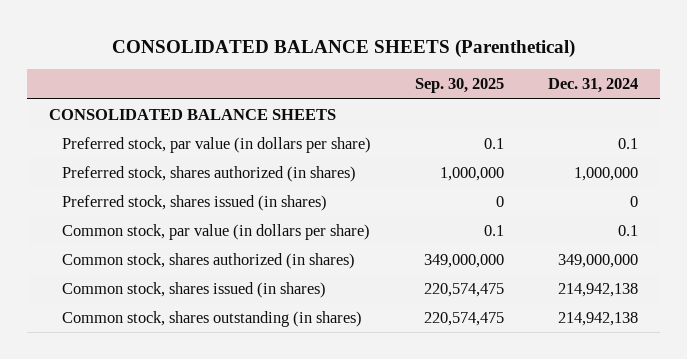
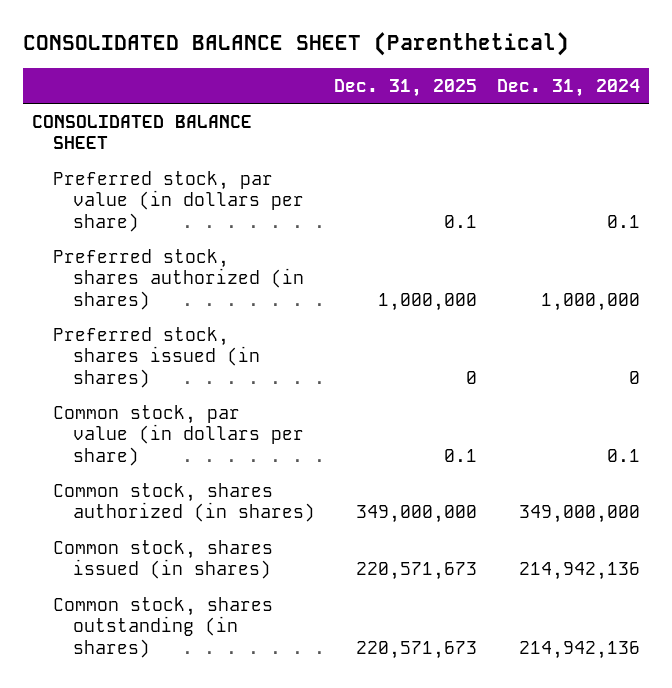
[111,38,575,58] CONSOLIDATED BALANCE SHEETS (Parenthetical) -> [22,32,569,57] CONSOLIDATED BALANCE SHEET (Parenthetical)
[414,78,504,94] Sep. 30, 2025 -> none
none -> [334,78,478,97] Dec. 31, 2025
[48,109,336,121] CONSOLIDATED BALANCE SHEETS -> [32,114,253,150] CONSOLIDATED BALANCE SHEET
[558,283,639,298] 214,942,138 -> [518,562,640,581] 214,942,136
[558,312,639,327] 214,942,138 -> [518,640,640,659] 214,942,136

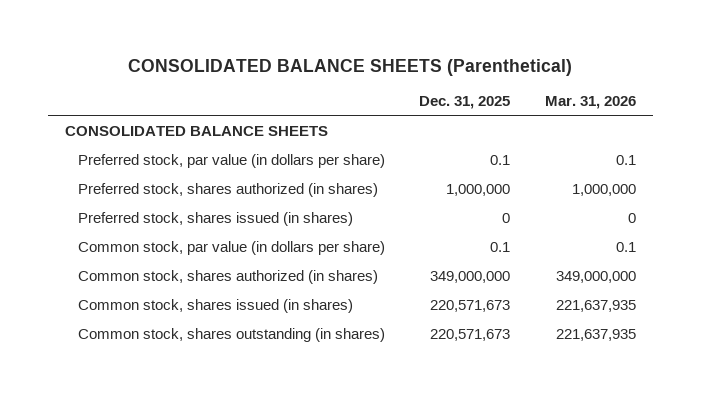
[22,32,569,57] CONSOLIDATED BALANCE SHEET (Parenthetical) -> [128,58,573,76] CONSOLIDATED BALANCE SHEETS (Parenthetical)
[496,78,640,97] Dec. 31, 2024 -> none
none -> [544,96,636,110] Mar. 31, 2026
[32,114,253,150] CONSOLIDATED BALANCE SHEET -> [65,125,329,136] CONSOLIDATED BALANCE SHEETS

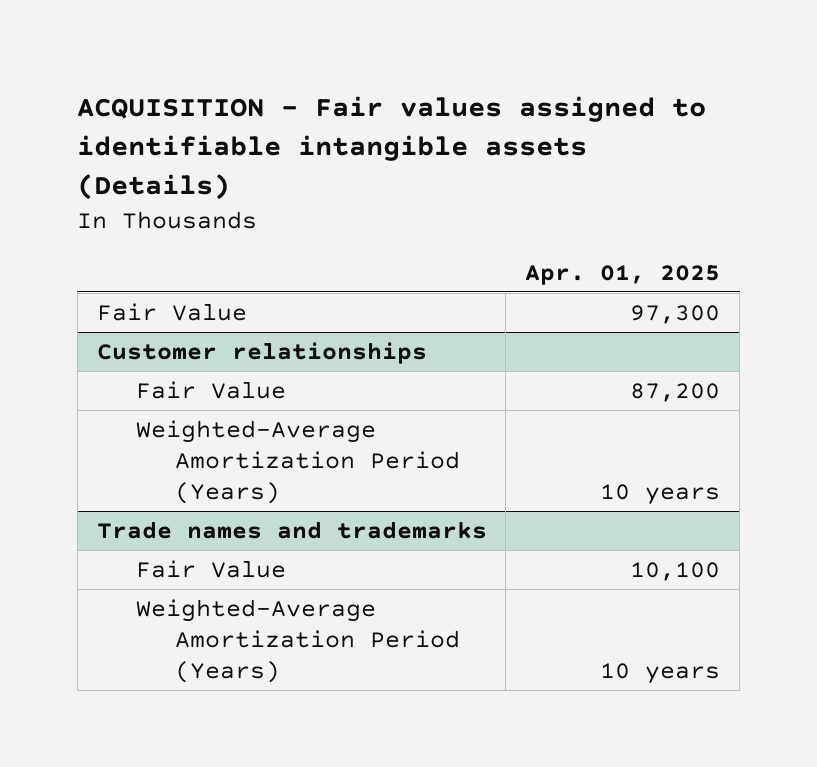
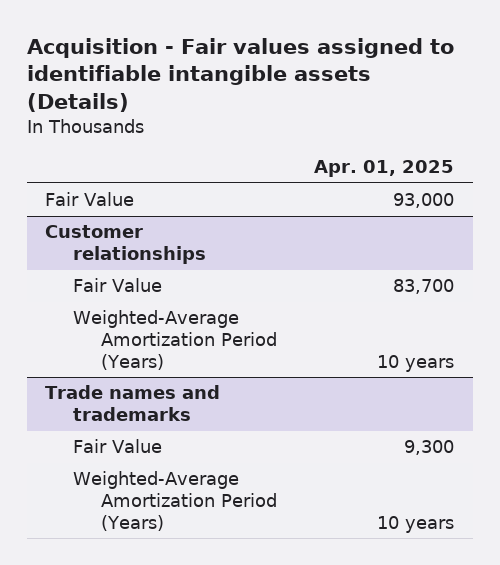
[77,96,707,200] ACQUISITION - Fair values assigned to identifiable intangible assets (Details) -> [26,38,454,112] Acquisition - Fair values assigned to identifiable intangible assets (Details)
[630,304,721,324] 97,300 -> [393,193,455,209] 93,000
[630,382,721,402] 87,200 -> [393,279,455,295] 83,700
[630,561,721,581] 10,100 -> [404,440,455,456] 9,300

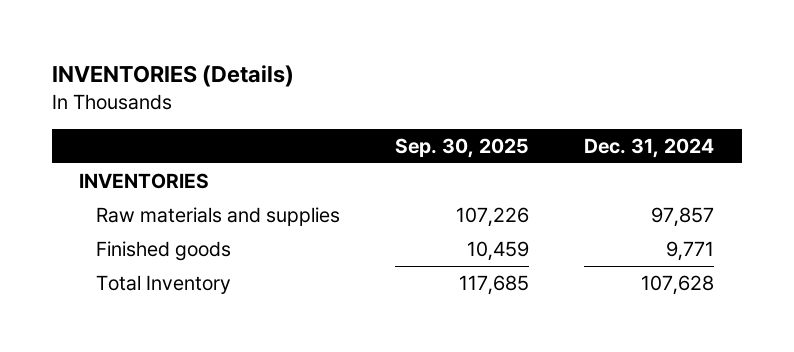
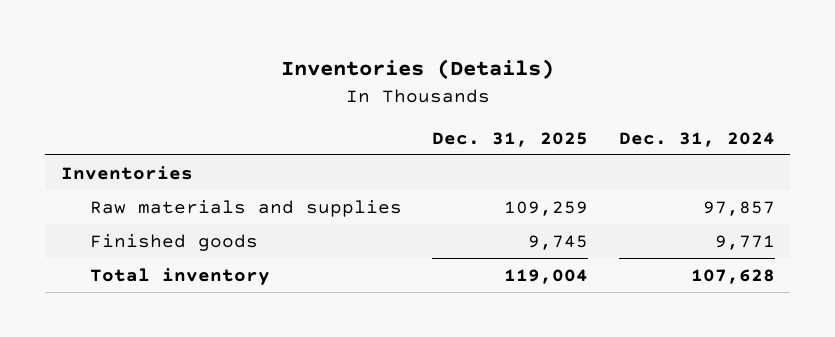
[51,65,294,88] INVENTORIES (Details) -> [280,59,554,80] Inventories (Details)
[395,137,530,158] Sep. 30, 2025 -> none
none -> [432,131,589,147] Dec. 31, 2025
[79,172,210,189] INVENTORIES -> [60,165,193,180] Inventories
[96,274,232,294] Total Inventory -> [89,267,270,285] Total inventory

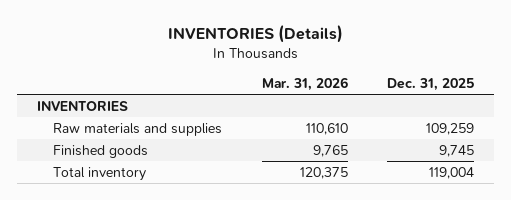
[280,59,554,80] Inventories (Details) -> [167,24,343,43] INVENTORIES (Details)
[618,131,775,147] Dec. 31, 2024 -> none
none -> [261,76,348,91] Mar. 31, 2026
[60,165,193,180] Inventories -> [36,100,128,111] INVENTORIES

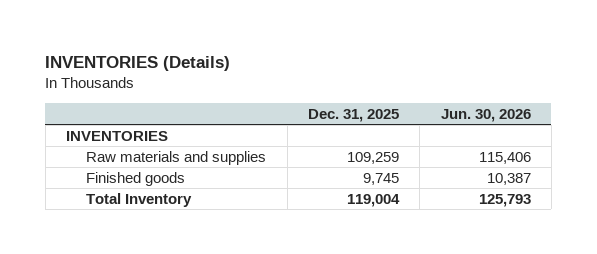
[261,76,348,91] Mar. 31, 2026 -> none
none -> [440,108,531,122] Jun. 30, 2026
[53,166,147,181] Total inventory -> [86,192,193,207] Total Inventory

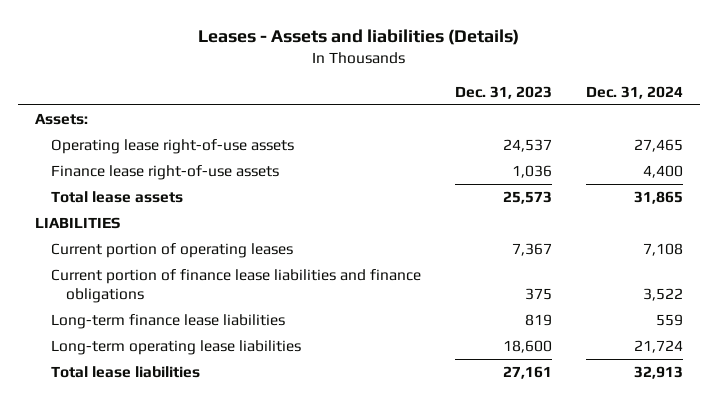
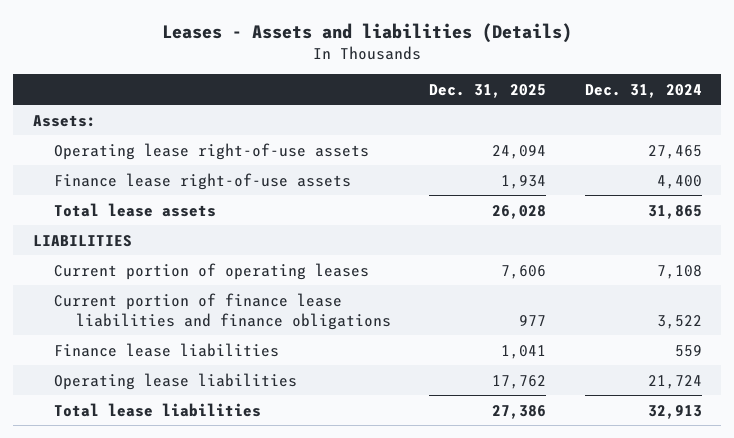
[454,85,552,99] Dec. 31, 2023 -> none
none -> [429,83,547,98] Dec. 31, 2025
[50,314,285,330] Long-term finance lease liabilities -> [54,342,280,357] Finance lease liabilities
[50,340,301,356] Long-term operating lease liabilities -> [54,372,298,390] Operating lease liabilities

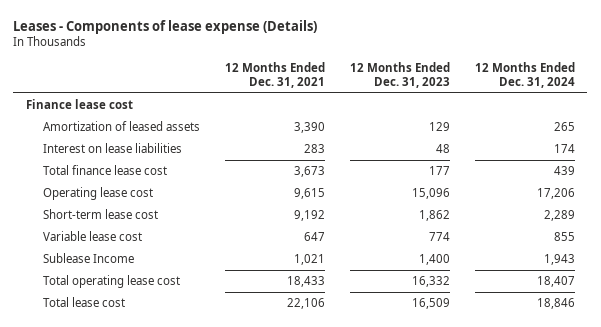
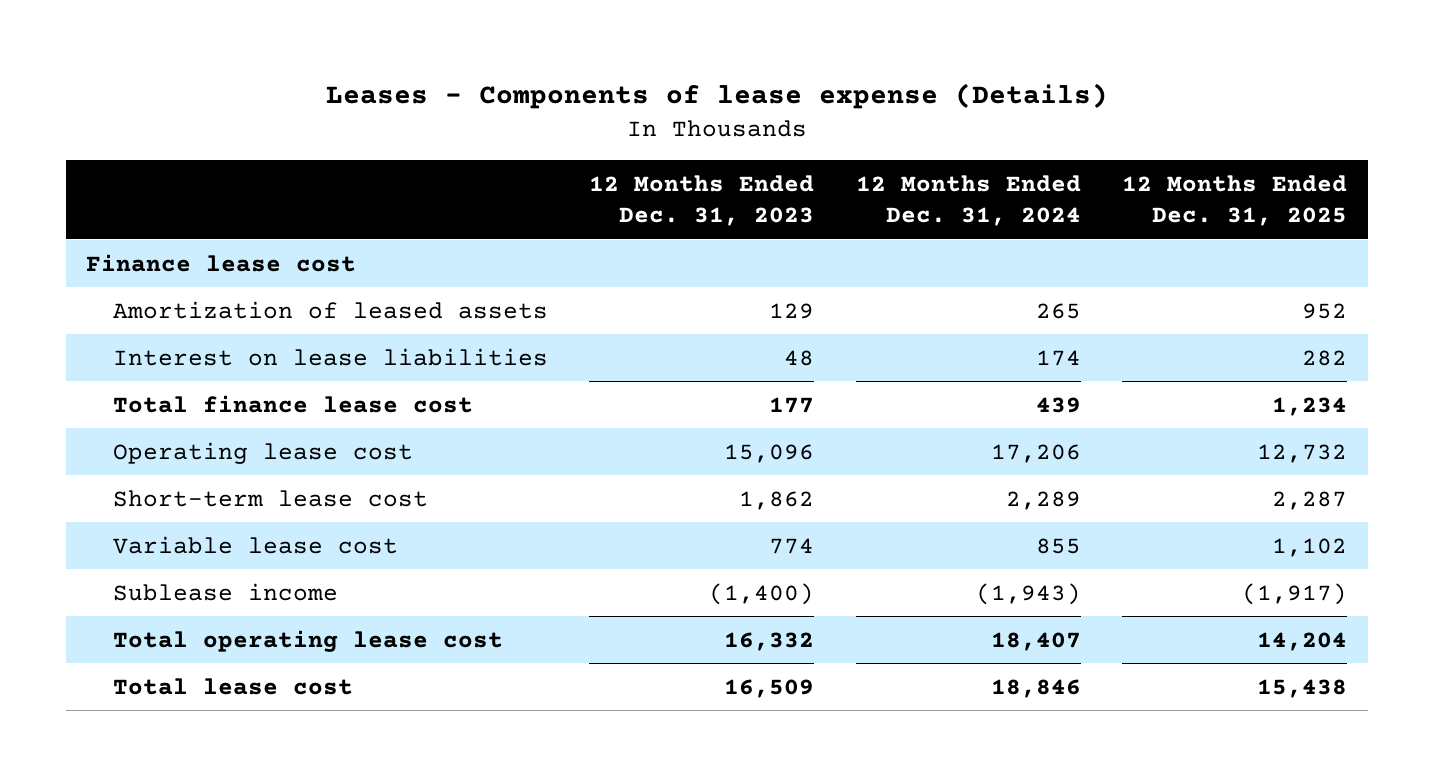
[225,62,326,89] 12 Months Ended Dec. 31, 2021 -> none
none -> [1122,175,1348,227] 12 Months Ended Dec. 31, 2025
[43,252,135,263] Sublease Income -> [112,582,338,601] Sublease income
[419,253,451,265] 1,400 -> [709,582,815,605] (1,400)
[543,253,575,265] 1,943 -> [975,582,1081,605] (1,943)

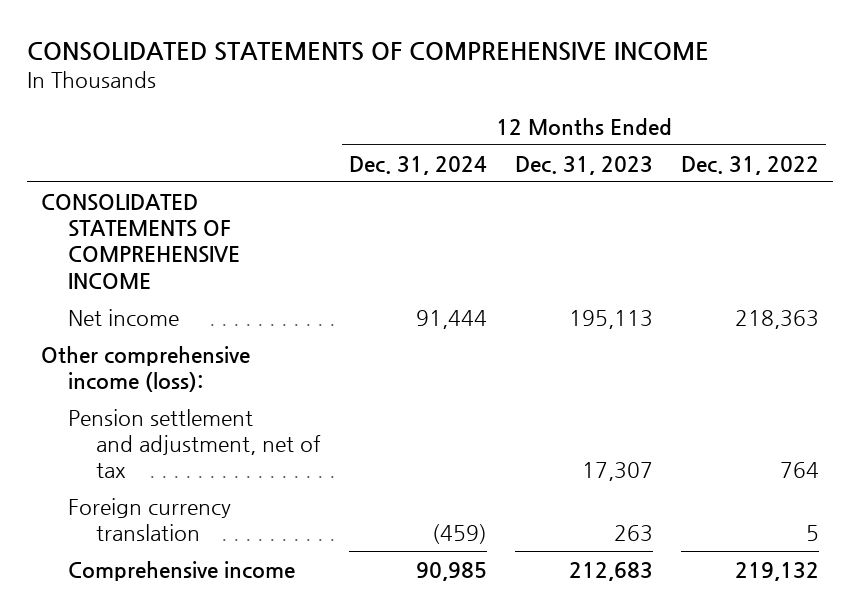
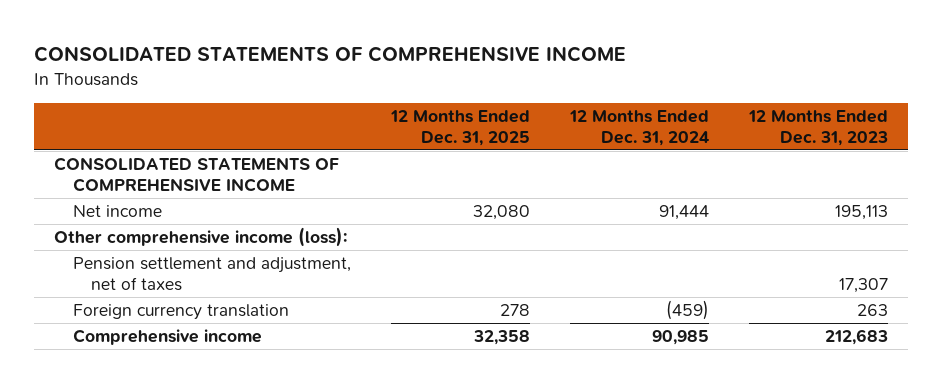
[681,155,820,175] Dec. 31, 2022 -> none
none -> [389,109,530,146] 12 Months Ended Dec. 31, 2025
[68,408,322,479] Pension settlement and adjustment, net of tax -> [72,257,351,292] Pension settlement and adjustment, net of taxes

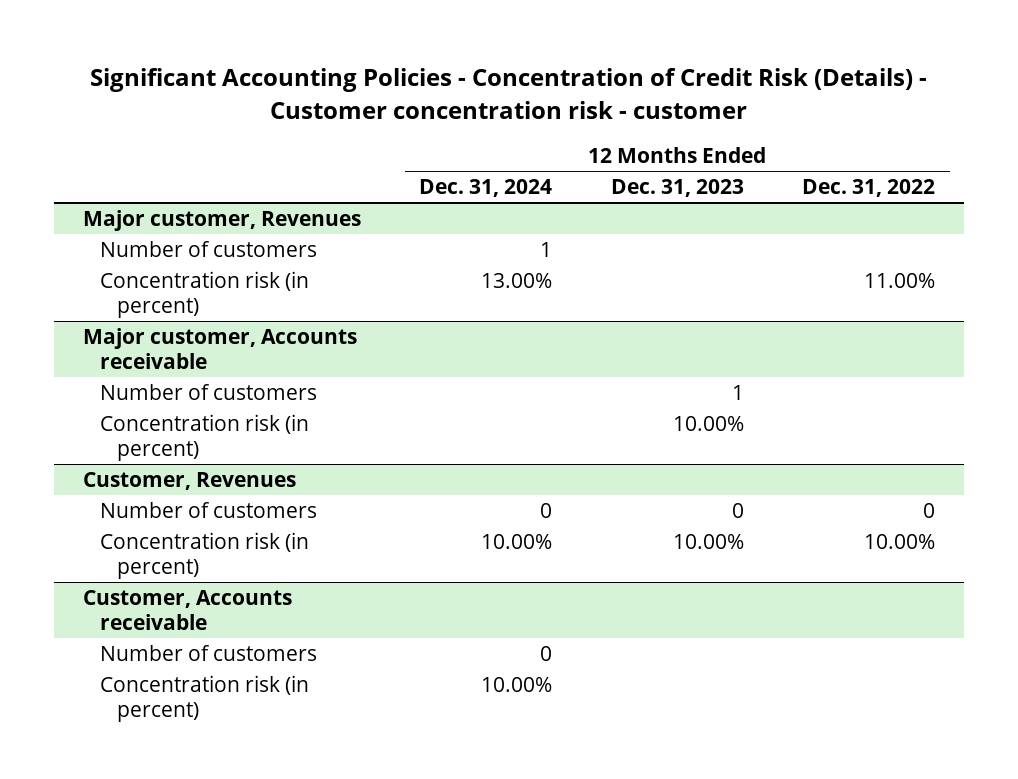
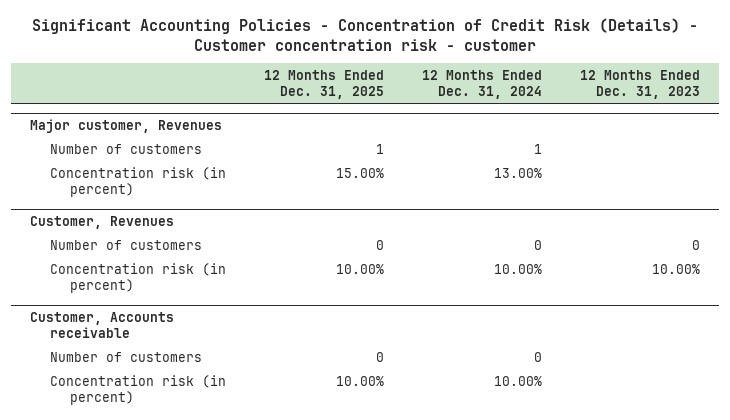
[802,179,936,198] Dec. 31, 2022 -> none
none -> [264,70,385,100] 12 Months Ended Dec. 31, 2025
[82,328,357,370] Major customer, Accounts receivable -> none
[99,384,317,401] Number of customers -> none
[99,414,309,462] Concentration risk (in percent) -> none

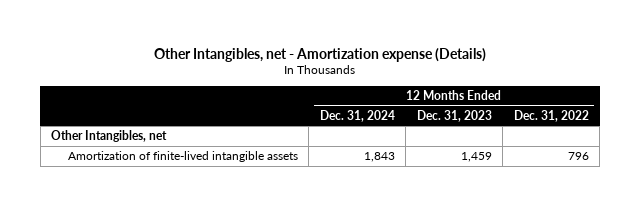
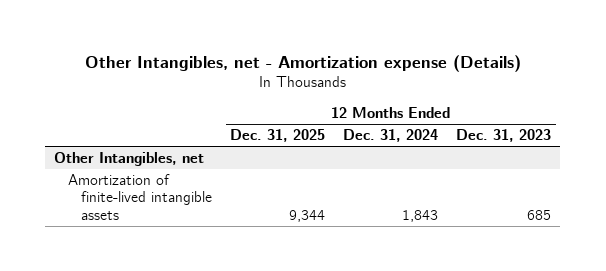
[513,109,589,122] Dec. 31, 2022 -> none
none -> [230,129,326,143] Dec. 31, 2025
[460,151,492,162] 1,459 -> [527,209,552,220] 685

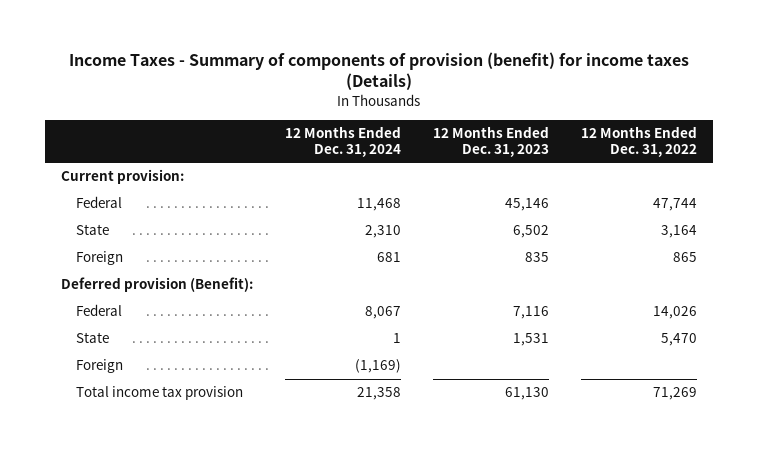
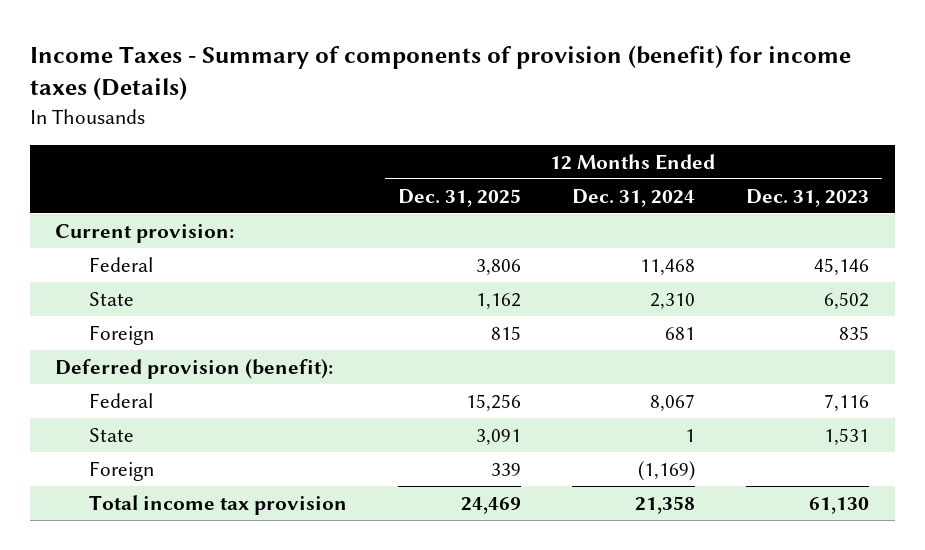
[580,126,697,157] 12 Months Ended Dec. 31, 2022 -> none
none -> [397,188,521,207] Dec. 31, 2025
[60,277,253,293] Deferred provision (Benefit): -> [55,358,334,379] Deferred provision (benefit):

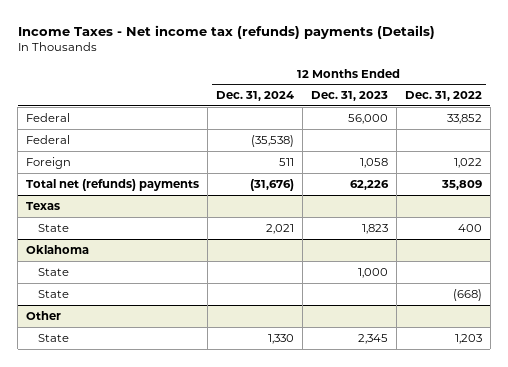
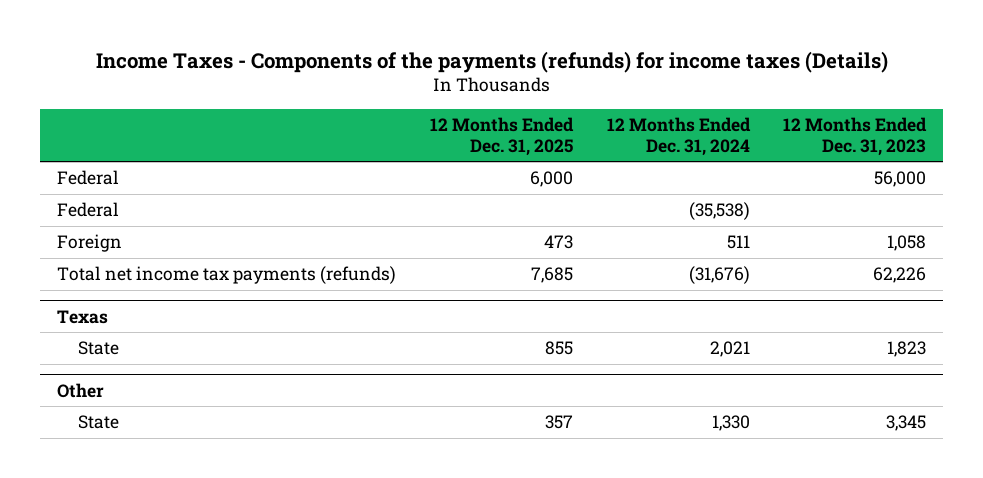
[17,24,435,39] Income Taxes - Net income tax (refunds) payments (Details) -> [95,50,888,73] Income Taxes - Components of the payments (refunds) for income taxes (Details)
[404,91,482,102] Dec. 31, 2022 -> none
none -> [429,117,574,156] 12 Months Ended Dec. 31, 2025
[26,178,200,191] Total net (refunds) payments -> [57,266,397,285] Total net income tax payments (refunds)
[26,244,90,254] Oklahoma -> none
[38,267,70,276] State -> none
[38,289,70,298] State -> none
[357,333,388,344] 2,345 -> [886,415,927,432] 3,345

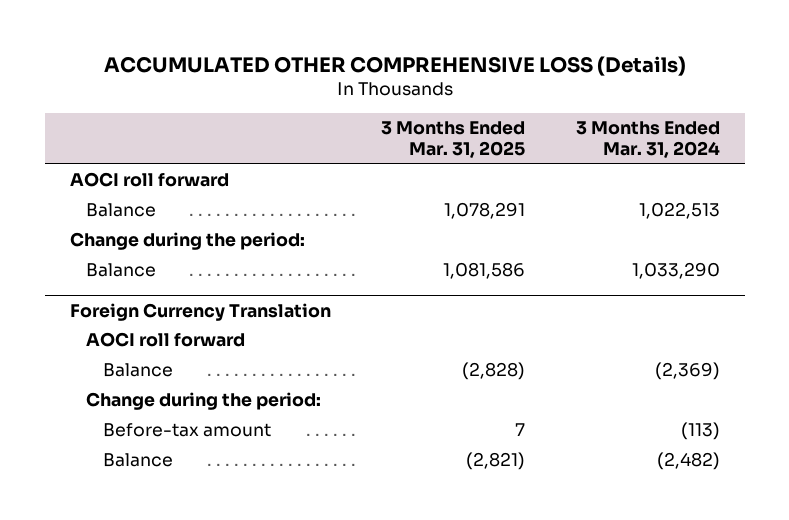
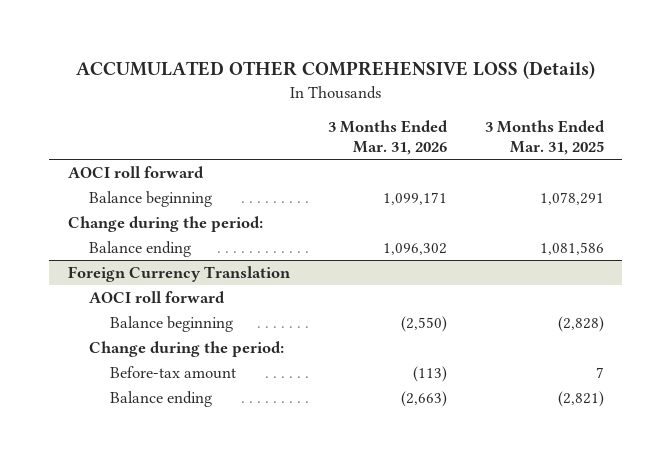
[575,120,720,159] 3 Months Ended Mar. 31, 2024 -> none
none -> [327,120,448,156] 3 Months Ended Mar. 31, 2026
[86,203,157,218] Balance -> [89,190,213,207] Balance beginning
[86,263,157,278] Balance -> [89,240,192,257] Balance ending
[102,363,173,378] Balance -> [109,315,233,332] Balance beginning
[102,453,173,468] Balance -> [109,390,212,407] Balance ending

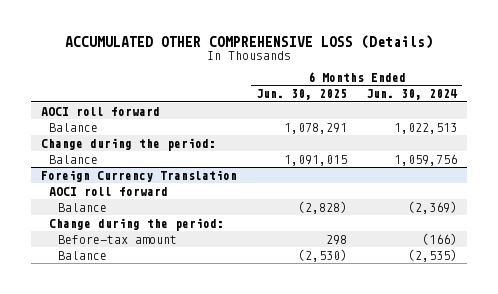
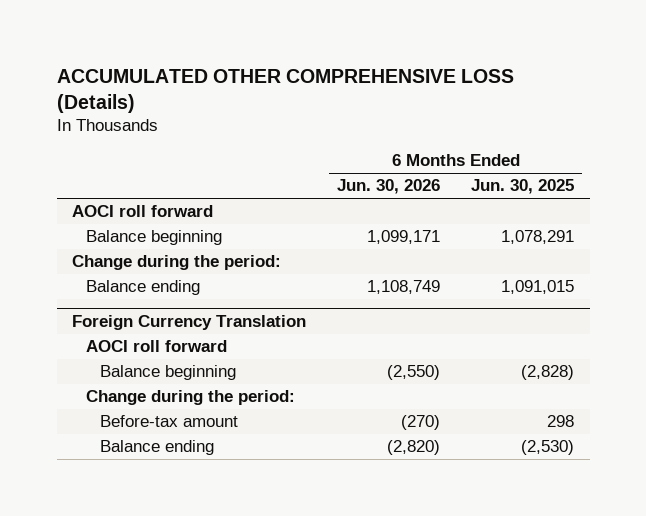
[366,89,458,101] Jun. 30, 2024 -> none
none -> [337,179,441,195] Jun. 30, 2026
[49,122,99,132] Balance -> [86,230,223,246] Balance beginning
[49,154,99,164] Balance -> [86,280,201,296] Balance ending
[57,202,107,212] Balance -> [100,365,237,381] Balance beginning
[57,250,107,260] Balance -> [100,440,215,456] Balance ending

